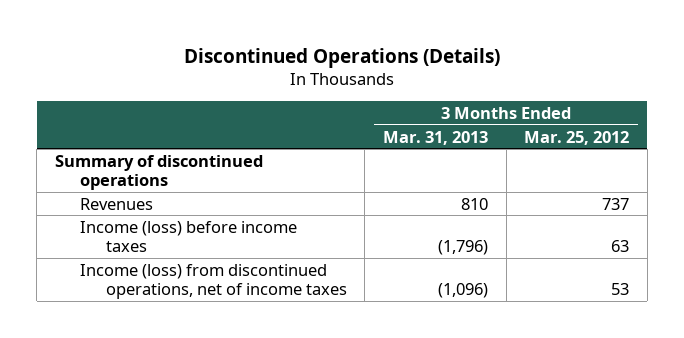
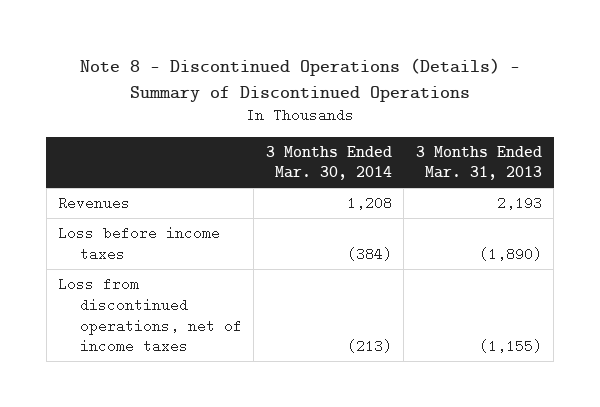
[184,47,501,68] Discontinued Operations (Details) -> [79,58,520,102] Note 8 - Discontinued Operations (Details) - Summary of Discontinued Operations
[524,130,630,145] Mar. 25, 2012 -> none
none -> [265,145,392,181] 3 Months Ended Mar. 30, 2014
[54,154,263,190] Summary of discontinued operations -> none
[461,197,489,210] 810 -> [496,196,542,211] 2,193
[80,220,298,252] Income (loss) before income taxes -> [58,226,221,261] Loss before income taxes
[438,239,489,255] (1,796) -> [478,246,542,261] (1,890)
[80,263,347,299] Income (loss) from discontinued operations, net of income taxes -> [58,277,242,354] Loss from discontinued operations, net of income taxes
[438,282,489,298] (1,096) -> [478,339,542,354] (1,155)

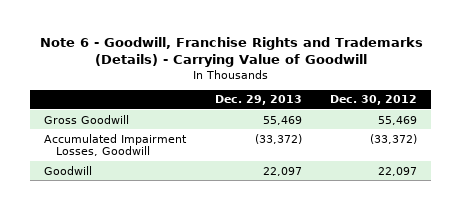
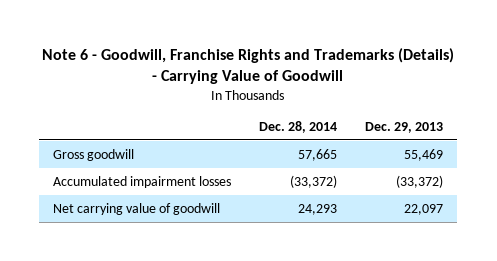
[330,95,418,106] Dec. 30, 2012 -> none
none -> [259,120,338,133] Dec. 28, 2014
[44,114,130,124] Gross Goodwill -> [53,148,135,161] Gross goodwill
[44,133,188,157] Accumulated Impairment Losses, Goodwill -> [53,175,232,188] Accumulated impairment losses
[44,165,93,175] Goodwill -> [53,202,221,215] Net carrying value of goodwill

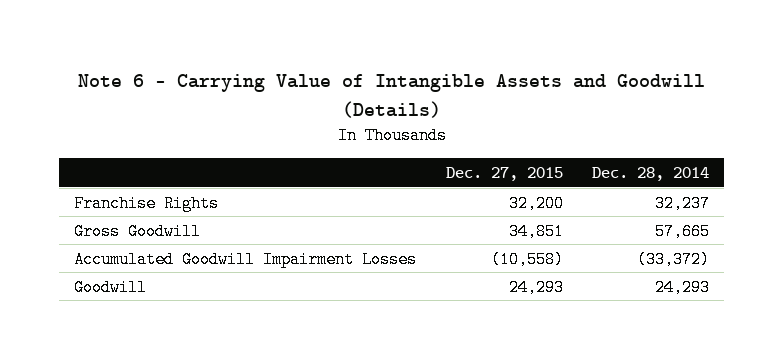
[42,48,455,85] Note 6 - Goodwill, Franchise Rights and Trademarks (Details) - Carrying Value of Goodwill -> [77,74,705,118] Note 6 - Carrying Value of Intangible Assets and Goodwill (Details)
[365,121,444,133] Dec. 29, 2013 -> none
none -> [445,166,563,181] Dec. 27, 2015
none -> [74,194,220,212] Franchise Rights
[53,148,135,161] Gross goodwill -> [74,222,202,240] Gross Goodwill
[53,175,232,188] Accumulated impairment losses -> [74,250,418,268] Accumulated Goodwill Impairment Losses
[53,202,221,215] Net carrying value of goodwill -> [74,278,148,296] Goodwill

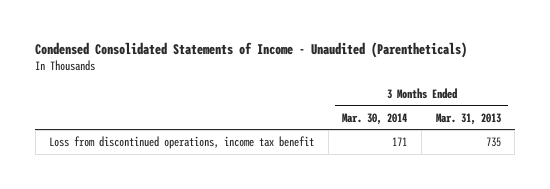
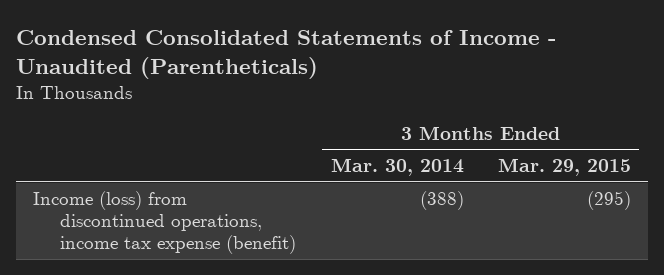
[435,112,501,125] Mar. 31, 2013 -> none
none -> [497,157,631,176] Mar. 29, 2015
[49,135,315,149] Loss from discontinued operations, income tax benefit -> none
none -> [33,191,297,255] Incomе (loss) from discontinuеd opеrations, incomе tax еxpеnsе (bеnеfit)

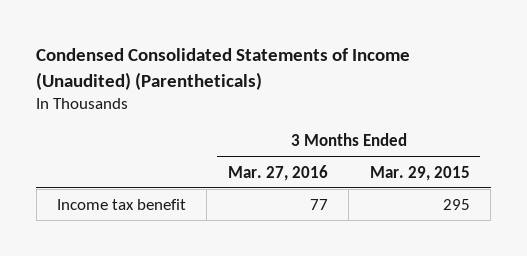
[16,29,557,79] Condensed Consolidated Statements of Income - Unaudited (Parentheticals) -> [36,48,411,90] Condensed Consolidated Statements of Income (Unaudited) (Parentheticals)
[330,157,464,176] Mar. 30, 2014 -> none
none -> [227,164,328,181] Mar. 27, 2016
[33,191,297,255] Incomе (loss) from discontinuеd opеrations, incomе tax еxpеnsе (bеnеfit) -> none
none -> [57,198,187,210] Income tax benefit

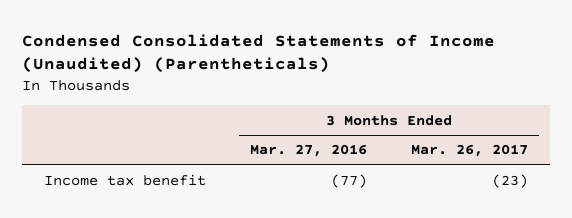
[369,165,470,181] Mar. 29, 2015 -> none
none -> [411,144,529,158] Mar. 26, 2017
[309,198,328,210] 77 -> [331,174,368,189] (77)

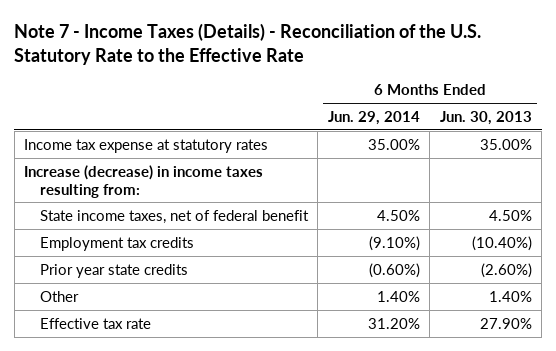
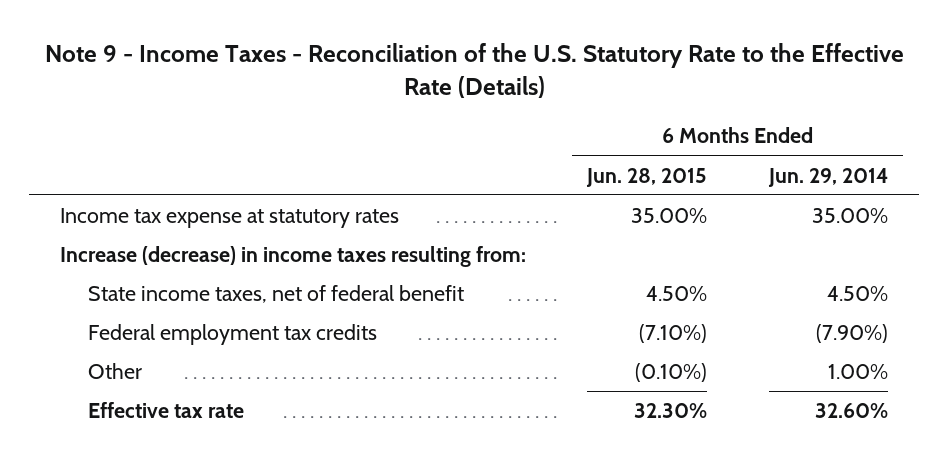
[14,22,482,65] Note 7 - Income Taxes (Details) - Reconciliation of the U.S. Statutory Rate to the Effective Rate -> [44,42,904,99] Note 9 - Income Taxes - Reconciliation of the U.S. Statutory Rate to the Effective Rate (Details)
[439,111,532,126] Jun. 30, 2013 -> none
none -> [586,167,708,187] Jun. 28, 2015
[39,263,188,278] Prior year state credits -> none
[39,236,194,251] Employment tax credits -> [87,324,377,346] Federal employment tax credits
[368,235,420,251] (9.10%) -> [816,324,889,344] (7.90%)
[376,290,420,302] 1.40% -> [828,364,889,380] 1.00%
[367,317,420,329] 31.20% -> [815,403,889,419] 32.60%

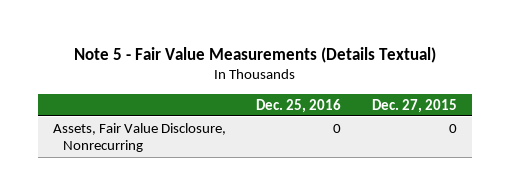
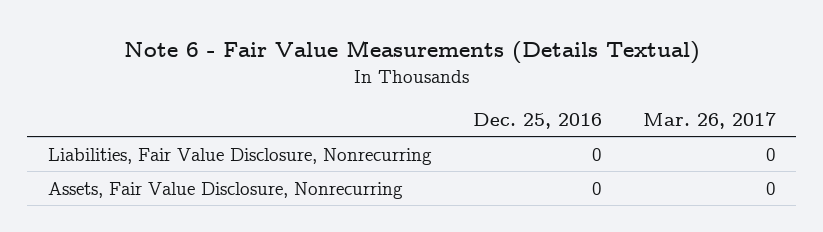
[73,46,436,63] Note 5 - Fair Value Measurements (Details Textual) -> [123,39,700,64] Note 6 - Fair Value Measurements (Details Textual)
[371,98,457,113] Dec. 27, 2015 -> none
none -> [642,111,776,129] Mar. 26, 2017
none -> [47,147,432,165] Liabilities, Fair Value Disclosure, Nonrecurring

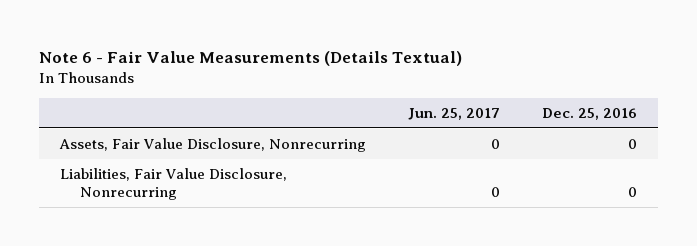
[642,111,776,129] Mar. 26, 2017 -> none
none -> [408,107,501,120] Jun. 25, 2017
[47,147,432,165] Liabilities, Fair Value Disclosure, Nonrecurring -> [60,168,288,201] Liabilities, Fair Value Disclosure, Nonrecurring

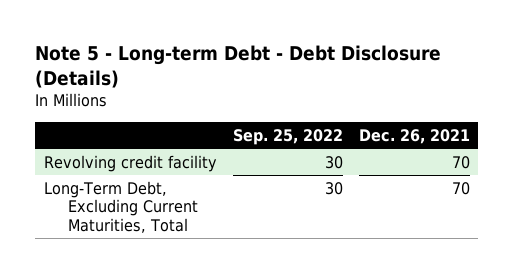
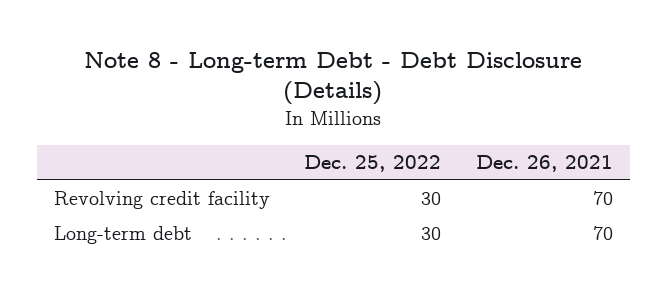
[35,45,442,88] Note 5 - Long-term Debt - Debt Disclosure (Details) -> [84,51,583,106] Note 8 - Long-term Debt - Debt Disclosure (Details)
[232,128,343,145] Sep. 25, 2022 -> none
none -> [304,155,442,173] Dec. 25, 2022
[43,180,199,233] Long-Term Debt, Excluding Current Maturities, Total -> [53,226,192,245] Long-term debt

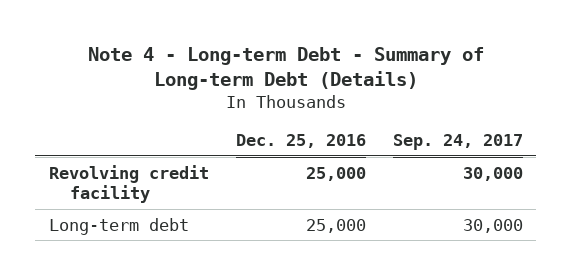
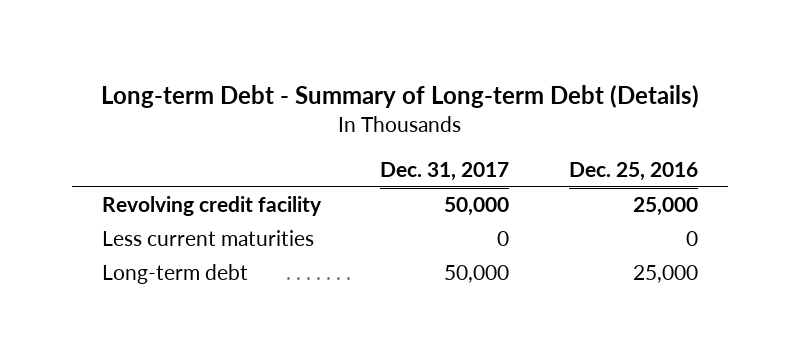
[87,46,484,91] Note 4 - Long-term Debt - Summary of Long-term Debt (Details) -> [100,85,699,109] Long-term Debt - Summary of Long-term Debt (Details)
[392,134,523,151] Sep. 24, 2017 -> none
none -> [380,162,510,182] Dec. 31, 2017
none -> [101,230,314,247] Less current maturities

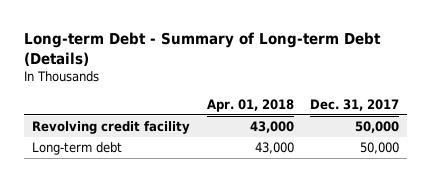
[569,162,699,182] Dec. 25, 2016 -> none
none -> [206,99,294,113] Apr. 01, 2018
[101,230,314,247] Less current maturities -> none

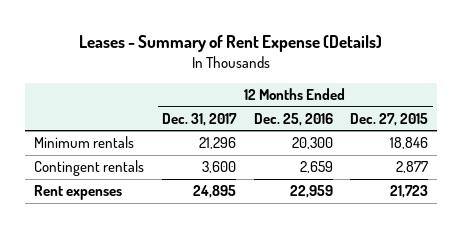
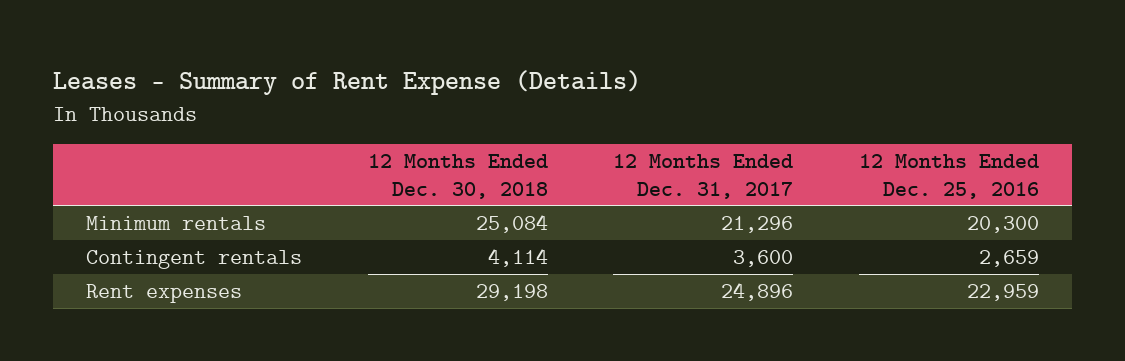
[350,112,429,126] Dec. 27, 2015 -> none
none -> [367,153,548,199] 12 Months Ended Dec. 30, 2018
[192,185,236,199] 24,895 -> [721,281,794,301] 24,896

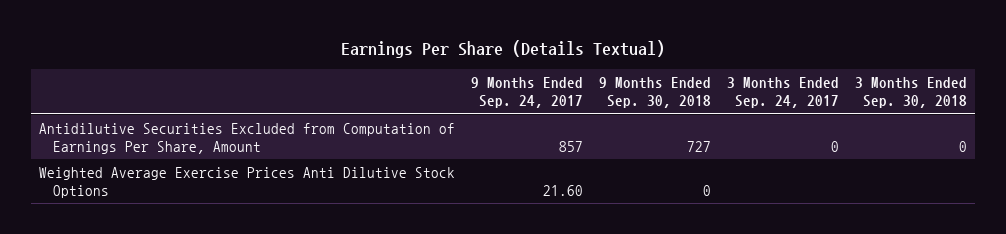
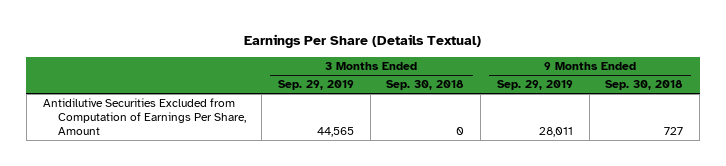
[470,77,583,109] 9 Months Ended Sep. 24, 2017 -> none
[726,77,839,109] 3 Months Ended Sep. 24, 2017 -> none
none -> [277,80,354,91] Sep. 29, 2019
none -> [496,80,573,91] Sep. 29, 2019
[38,166,455,198] Weighted Average Exercise Prices Anti Dilutive Stock Options -> none

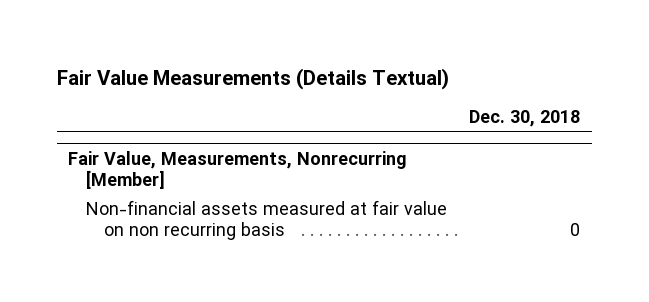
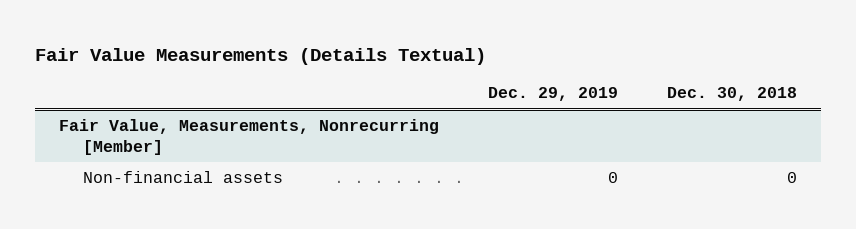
none -> [488,87,619,102] Dec. 29, 2019
[86,200,448,241] Non-financial assets measured at fair value on non recurring basis -> [82,171,283,184] Non-financial assets

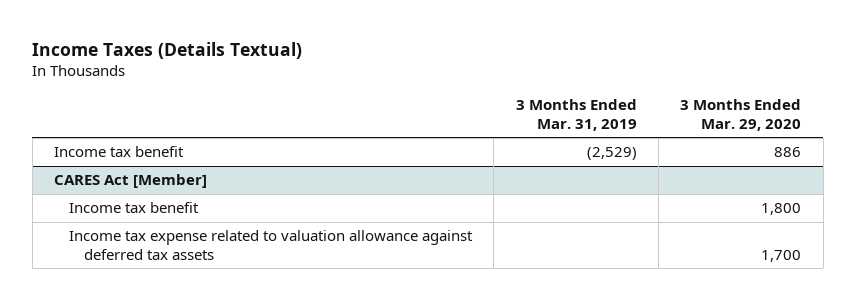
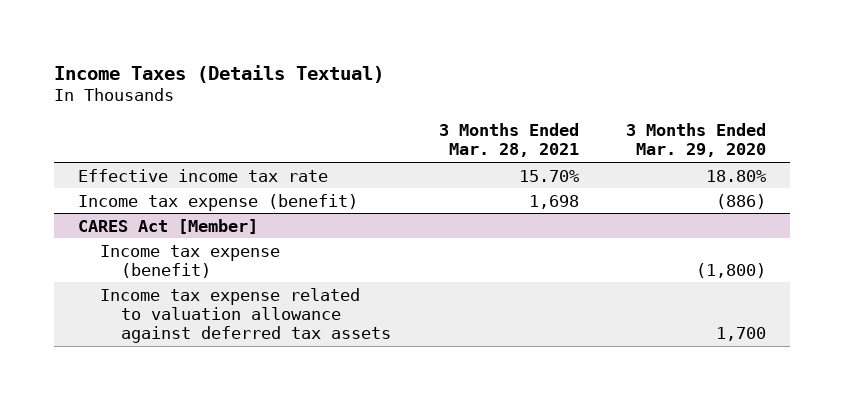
[515,99,637,132] 3 Months Ended Mar. 31, 2019 -> none
none -> [438,123,579,158] 3 Months Ended Mar. 28, 2021
none -> [78,168,329,182] Effective income tax rate
[53,146,184,158] Income tax benefit -> [78,193,359,211] Income tax expense (benefit)
[774,147,802,158] 886 -> [716,193,767,209] (886)
[69,202,200,214] Income tax benefit -> [99,244,280,278] Income tax expense (benefit)
[761,203,802,216] 1,800 -> [696,262,767,278] (1,800)

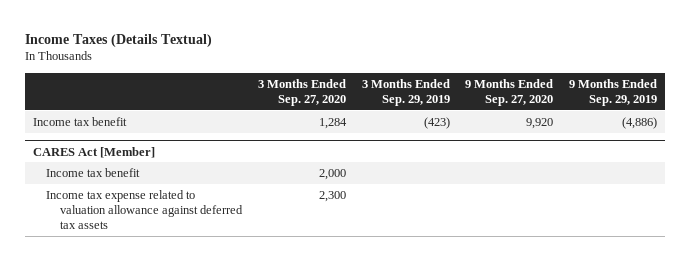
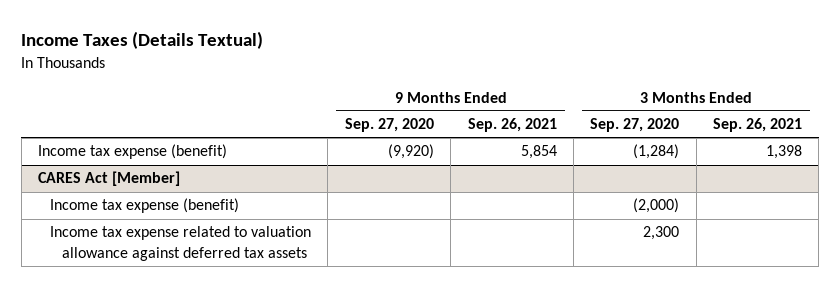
[361,78,450,107] 3 Months Ended Sep. 29, 2019 -> none
[569,78,658,107] 9 Months Ended Sep. 29, 2019 -> none
none -> [467,118,557,133] Sep. 26, 2021
none -> [712,118,802,133] Sep. 26, 2021
[32,116,127,126] Income tax benefit -> [38,144,228,160] Income tax expense (benefit)
[318,117,347,129] 1,284 -> [633,144,680,160] (1,284)
[526,117,554,129] 9,920 -> [387,144,434,160] (9,920)
[46,167,141,177] Income tax benefit -> [50,198,240,214] Income tax expense (benefit)
[318,168,346,180] 2,000 -> [633,198,680,214] (2,000)

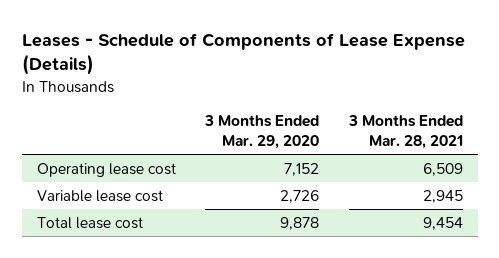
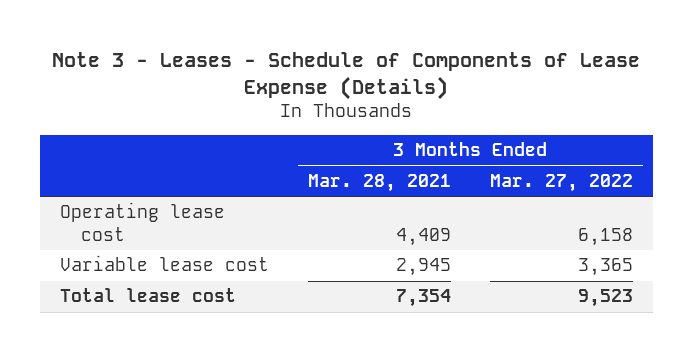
[21,33,465,76] Leases - Schedule of Components of Lease Expense (Details) -> [52,51,641,100] Note 3 - Leases - Schedule of Components of Lease Expense (Details)
[204,115,320,150] 3 Months Ended Mar. 29, 2020 -> none
none -> [490,173,634,192] Mar. 27, 2022
[422,162,463,176] 6,509 -> [395,227,451,246] 4,409
[422,216,463,230] 9,454 -> [395,289,451,308] 7,354

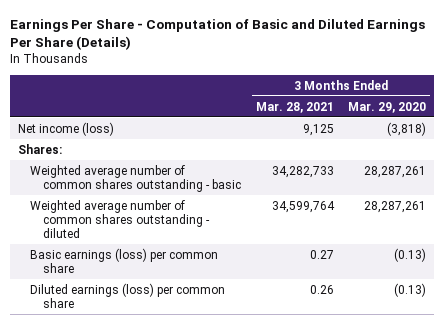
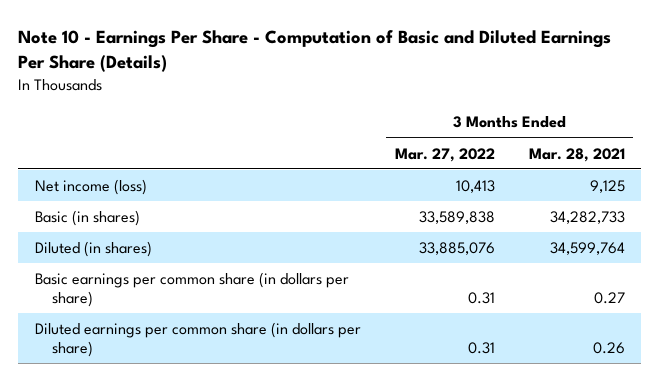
[10,18,426,51] Earnings Per Share - Computation of Basic and Diluted Earnings Per Share (Details) -> [18,30,612,73] Note 10 - Earnings Per Share - Computation of Basic and Diluted Earnings Per Share (Details)
[348,101,427,113] Mar. 29, 2020 -> none
none -> [394,147,495,162] Mar. 27, 2022
[17,143,62,154] Shares: -> none
[30,164,241,192] Weighted average number of common shares outstanding - basic -> [35,210,141,227] Basic (in shares)
[30,199,210,238] Weighted average number of common shares outstanding - diluted -> [35,241,153,258] Diluted (in shares)
[30,247,219,273] Basic earnings (loss) per common share -> [35,272,350,307] Basic earnings per common share (in dollars per share)
[30,282,226,308] Diluted earnings (loss) per common share -> [35,322,362,357] Diluted earnings per common share (in dollars per share)

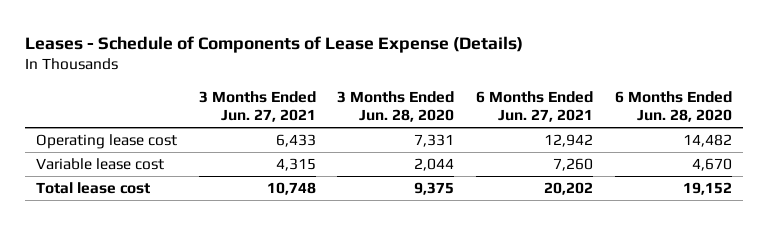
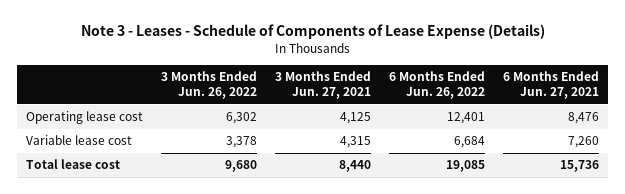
[24,35,523,53] Leases - Schedule of Components of Lease Expense (Details) -> [80,24,545,40] Note 3 - Leases - Schedule of Components of Lease Expense (Details)
[337,90,455,122] 3 Months Ended Jun. 28, 2020 -> none
[614,90,732,122] 6 Months Ended Jun. 28, 2020 -> none
none -> [161,71,258,100] 3 Months Ended Jun. 26, 2022
none -> [388,71,485,100] 6 Months Ended Jun. 26, 2022
[275,134,316,148] 6,433 -> [340,112,372,125] 4,125
[544,134,594,148] 12,942 -> [567,112,599,125] 8,476
[266,182,316,196] 10,748 -> [339,160,372,173] 8,440
[544,182,594,196] 20,202 -> [559,160,599,173] 15,736

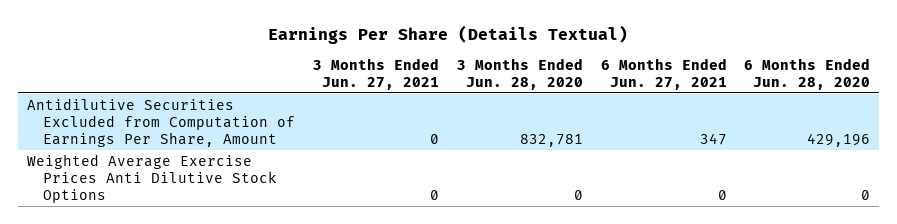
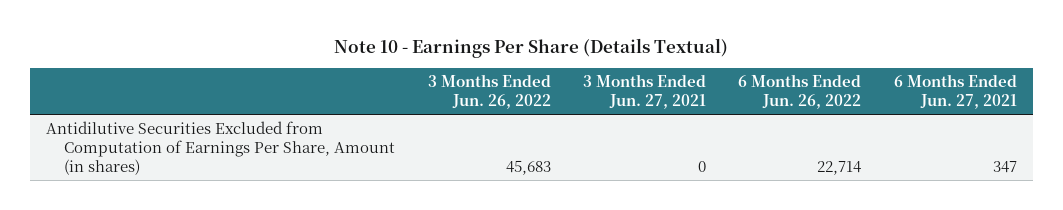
[268,24,629,44] Earnings Per Share (Details Textual) -> [334,38,729,59] Note 10 - Earnings Per Share (Details Textual)
[456,57,583,90] 3 Months Ended Jun. 28, 2020 -> none
[744,57,871,90] 6 Months Ended Jun. 28, 2020 -> none
none -> [427,73,551,110] 3 Months Ended Jun. 26, 2022
none -> [738,73,862,110] 6 Months Ended Jun. 26, 2022
[26,154,278,203] Weighted Average Exercise Prices Anti Dilutive Stock Options -> none
[26,98,296,147] Antidilutive Securities Excluded from Computation of Earnings Per Share, Amount -> [46,120,396,175] Antidilutive Securities Excluded from Computation of Earnings Per Share, Amount (in shares)

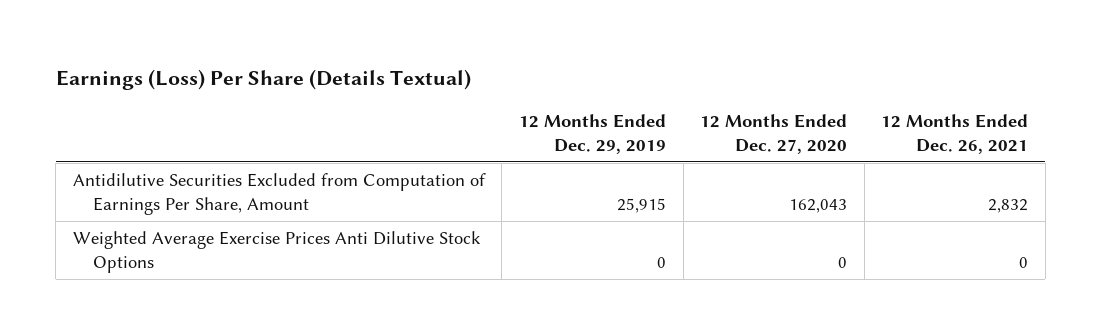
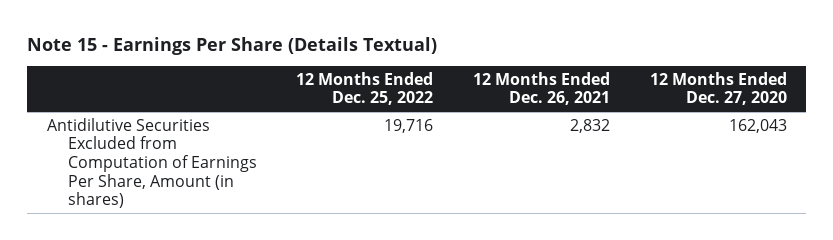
[55,68,471,90] Earnings (Loss) Per Share (Details Textual) -> [26,36,437,55] Note 15 - Earnings Per Share (Details Textual)
[519,113,667,154] 12 Months Ended Dec. 29, 2019 -> none
none -> [296,71,434,106] 12 Months Ended Dec. 25, 2022
[72,231,481,274] Weighted Average Exercise Prices Anti Dilutive Stock Options -> none
[72,173,486,216] Antidilutive Securities Excluded from Computation of Earnings Per Share, Amount -> [46,117,257,209] Antidilutive Securities Excluded from Computation of Earnings Per Share, Amount (in shares)

